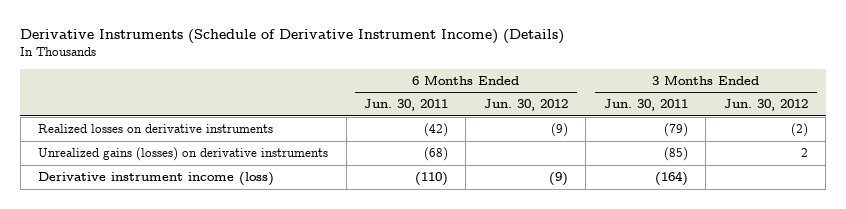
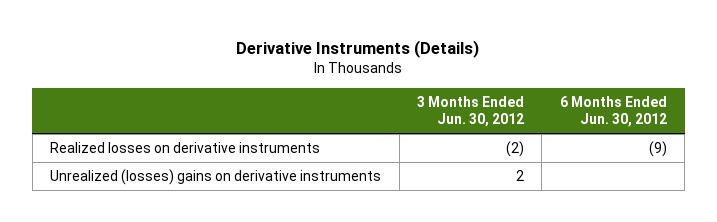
[20,29,565,45] Derivative Instruments (Schedule of Derivative Instrument Income) (Details) -> [236,40,480,59] Derivative Instruments (Details)
[364,99,449,112] Jun. 30, 2011 -> none
[603,99,688,112] Jun. 30, 2011 -> none
[38,172,275,187] Derivative instrument income (loss) -> none
[38,147,329,162] Unrealized gains (losses) on derivative instruments -> [50,168,382,185] Unrealized (losses) gains on derivative instruments

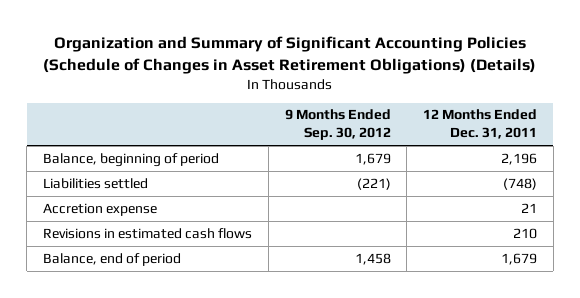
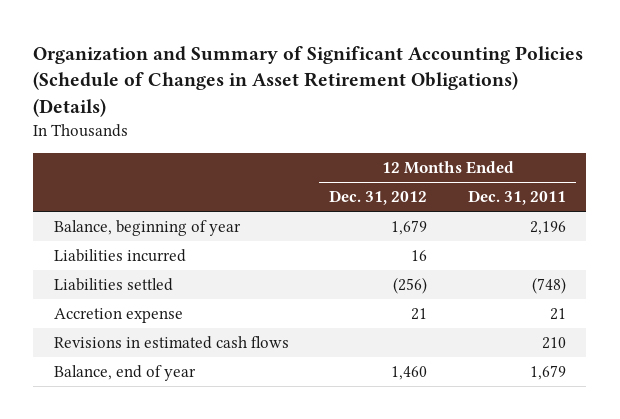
[284,109,391,141] 9 Months Ended Sep. 30, 2012 -> none
none -> [329,190,428,206] Dec. 31, 2012
[43,152,220,167] Balance, beginning of period -> [53,220,241,237] Balance, beginning of year
none -> [53,249,186,263] Liabilities incurred
[43,252,182,266] Balance, end of period -> [53,365,196,382] Balance, end of year

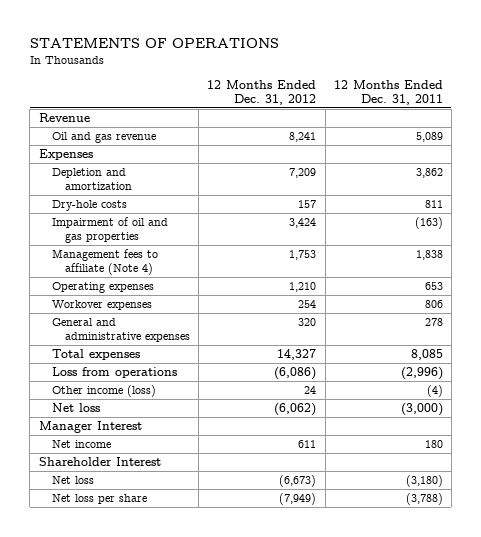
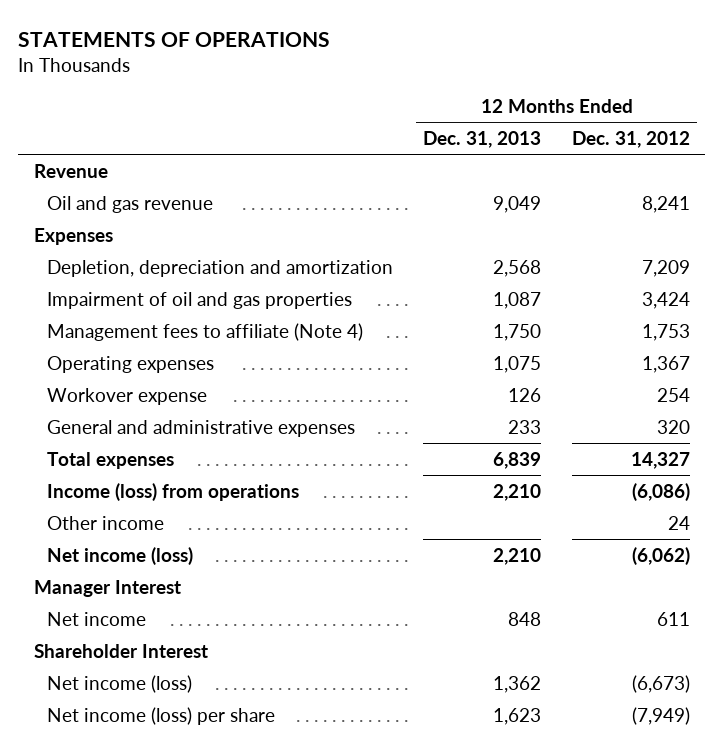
[333,80,443,106] 12 Months Ended Dec. 31, 2011 -> none
none -> [423,130,542,148] Dec. 31, 2013
[51,199,127,211] Dry-hole costs -> none
[51,167,133,190] Depletion and amortization -> [47,259,394,277] Depletion, depreciation and amortization
[289,281,317,292] 1,210 -> [641,355,690,373] 1,367
[51,299,152,310] Workover expenses -> [47,387,208,405] Workover expense
[51,366,177,378] Loss from operations -> [47,482,300,501] Income (loss) from operations
[51,384,156,397] Other income (loss) -> [47,515,165,530] Other income
[51,402,100,412] Net loss -> [47,546,194,565] Net income (loss)
[51,475,94,484] Net loss -> [47,674,193,693] Net income (loss)
[51,493,147,504] Net loss per share -> [47,706,276,725] Net income (loss) per share

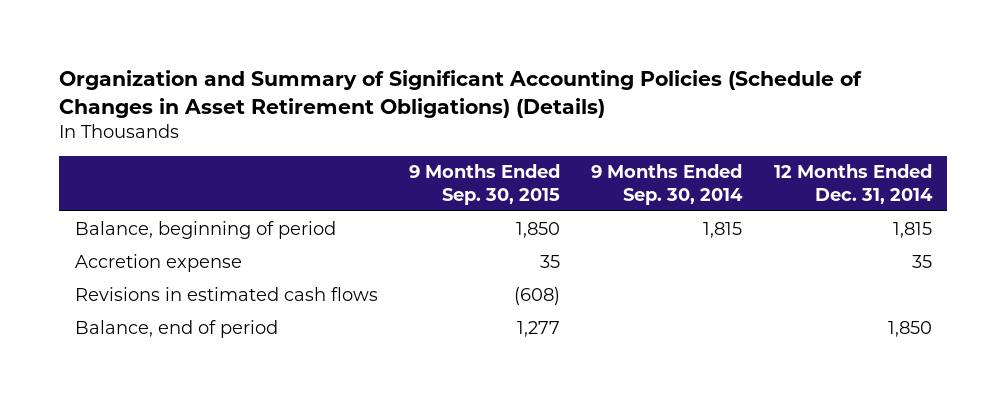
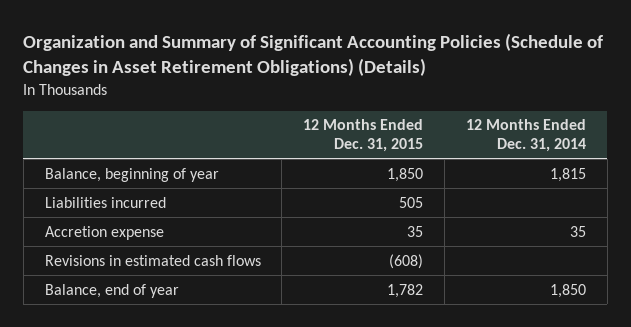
[408,164,560,205] 9 Months Ended Sep. 30, 2015 -> none
[591,164,744,205] 9 Months Ended Sep. 30, 2014 -> none
none -> [303,119,424,153] 12 Months Ended Dec. 31, 2015
[74,220,336,239] Balance, beginning of period -> [44,167,219,182] Balance, beginning of year
none -> [44,196,166,208] Liabilities incurred
[74,319,278,338] Balance, end of period -> [44,283,179,298] Balance, end of year

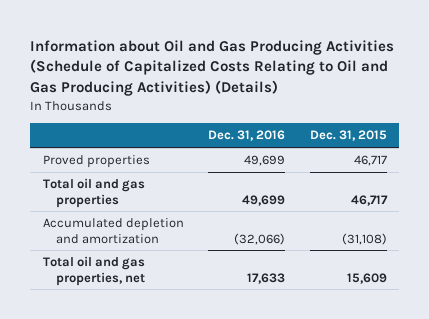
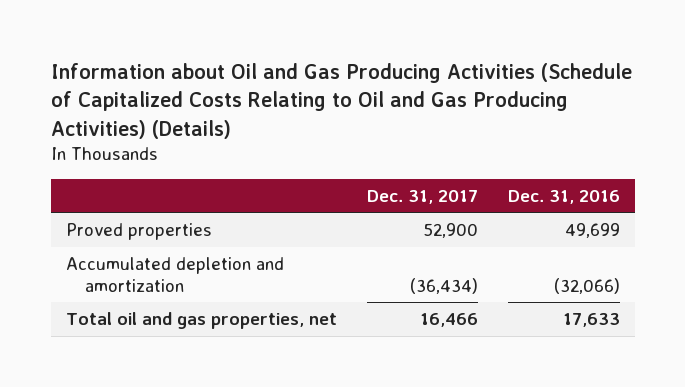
[309,130,387,142] Dec. 31, 2015 -> none
none -> [366,189,478,204] Dec. 31, 2017
[42,178,145,208] Total oil and gas properties -> none

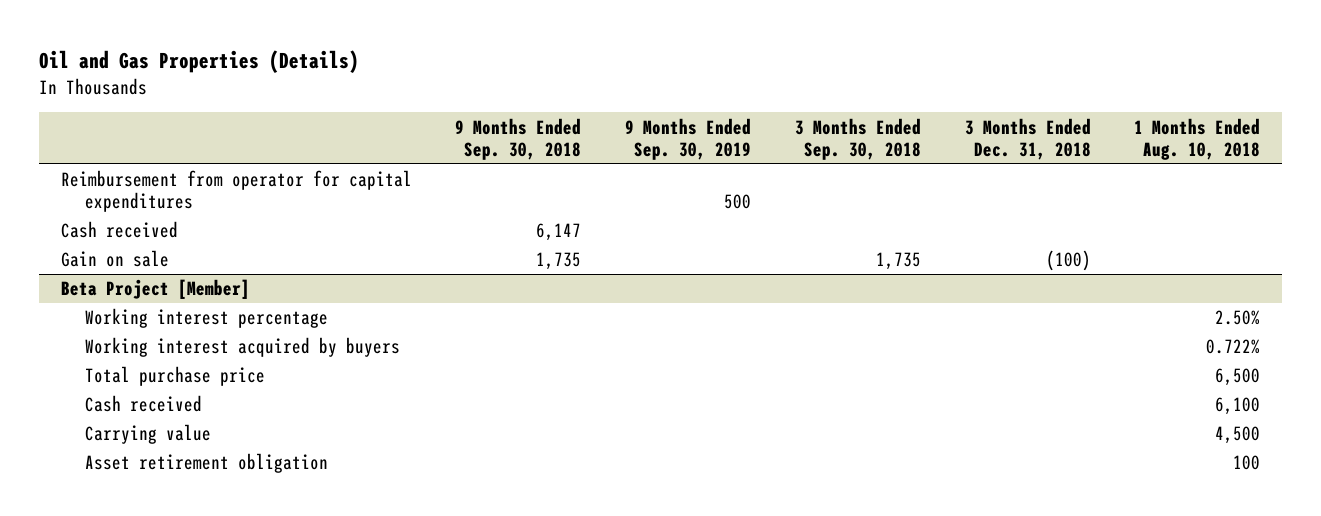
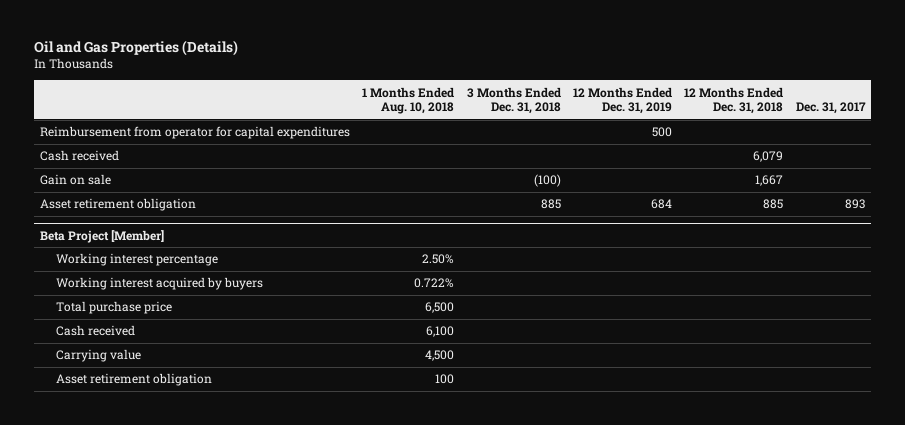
[455,117,582,160] 9 Months Ended Sep. 30, 2018 -> none
[625,117,752,160] 9 Months Ended Sep. 30, 2019 -> none
[794,117,921,160] 3 Months Ended Sep. 30, 2018 -> none
none -> [573,86,673,115] 12 Months Ended Dec. 31, 2019
none -> [684,86,784,115] 12 Months Ended Dec. 31, 2018
none -> [795,102,866,115] Dec. 31, 2017
none -> [39,198,196,212] Asset retirement obligation

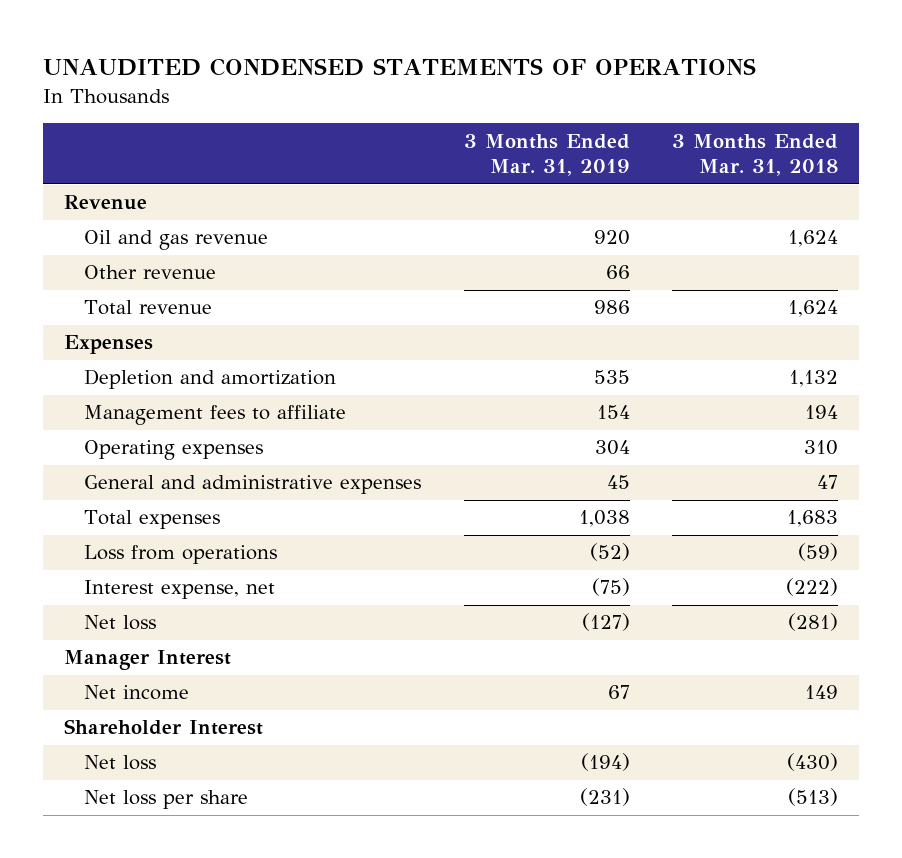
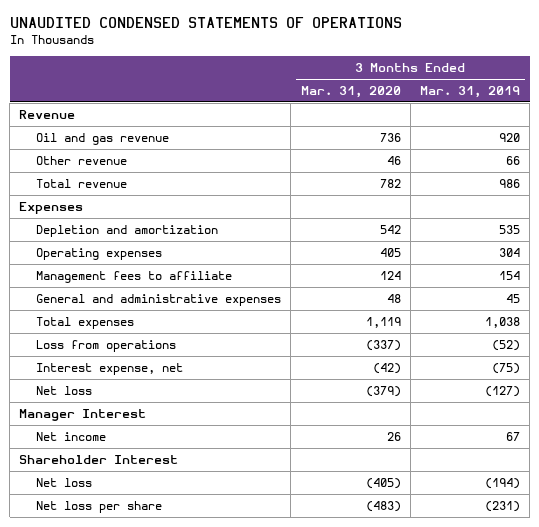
[671,133,838,177] 3 Months Ended Mar. 31, 2018 -> none
none -> [300,85,401,98] Mar. 31, 2020
[84,405,347,426] Management fees to affiliate -> [36,270,233,283] Management fees to affiliate

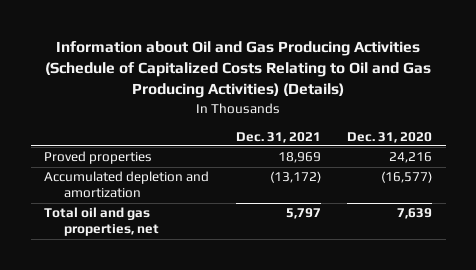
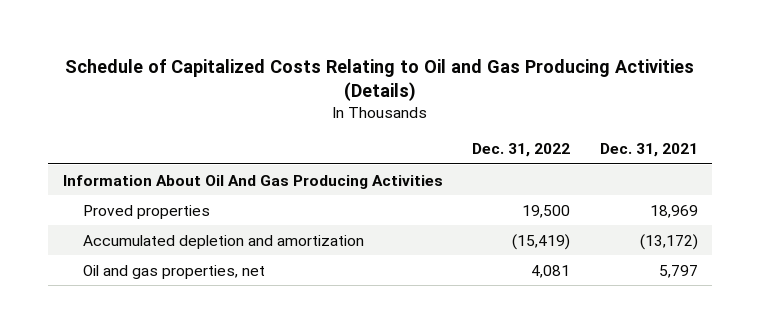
[45,40,432,99] Information about Oil and Gas Producing Activities (Schedule of Capitalized Costs Relating to Oil and Gas Producing Activities) (Details) -> [65,58,695,101] Schedule of Capitalized Costs Relating to Oil and Gas Producing Activities (Details)
[347,131,433,143] Dec. 31, 2020 -> none
none -> [472,143,571,158] Dec. 31, 2022
none -> [62,174,443,189] Information About Oil And Gas Producing Activities
[44,207,159,237] Total oil and gas properties, net -> [83,264,266,279] Oil and gas properties, net

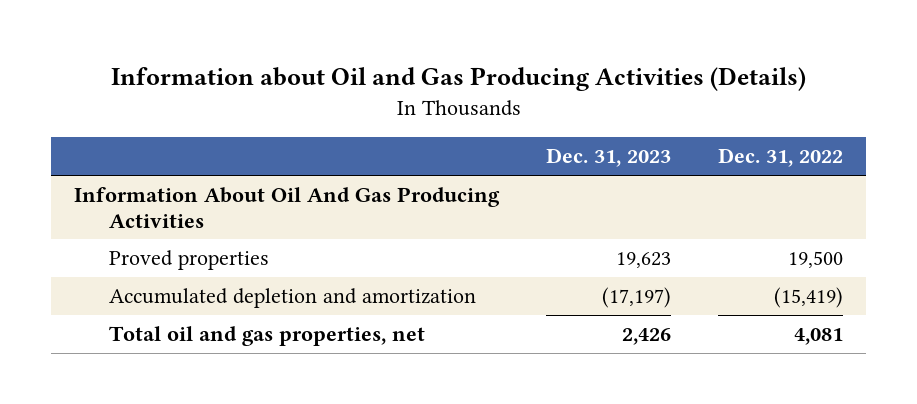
[65,58,695,101] Schedule of Capitalized Costs Relating to Oil and Gas Producing Activities (Details) -> [110,67,806,92] Information about Oil and Gas Producing Activities (Details)
[599,143,698,158] Dec. 31, 2021 -> none
none -> [546,148,672,168] Dec. 31, 2023
[83,264,266,279] Oil and gas properties, net -> [109,326,426,347] Total oil and gas properties, net

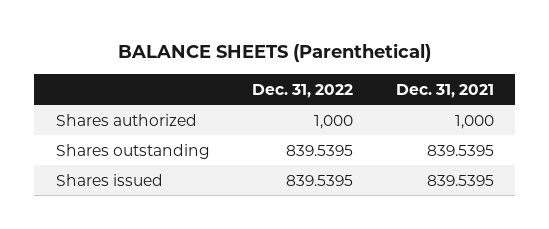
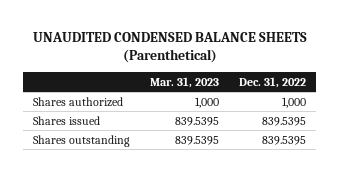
[117,43,431,63] BALANCE SHEETS (Parenthetical) -> [32,31,307,64] UNAUDITED CONDENSED BALANCE SHEETS (Parenthetical)
[395,83,494,98] Dec. 31, 2021 -> none
none -> [150,76,220,88] Mar. 31, 2023
[55,143,210,159] Shares outstanding -> [33,134,131,147] Shares outstanding

